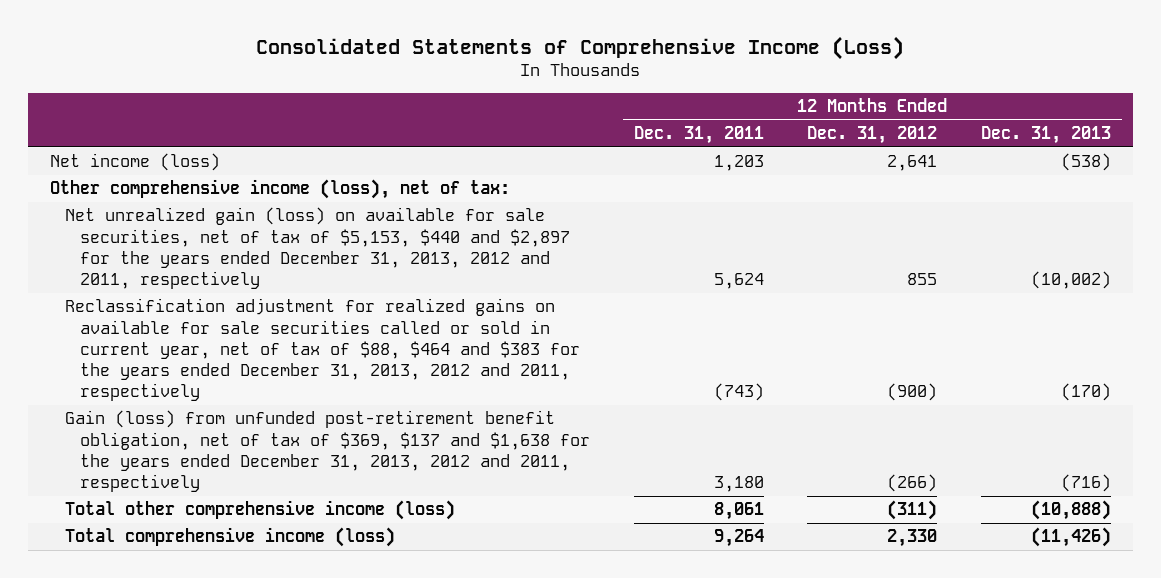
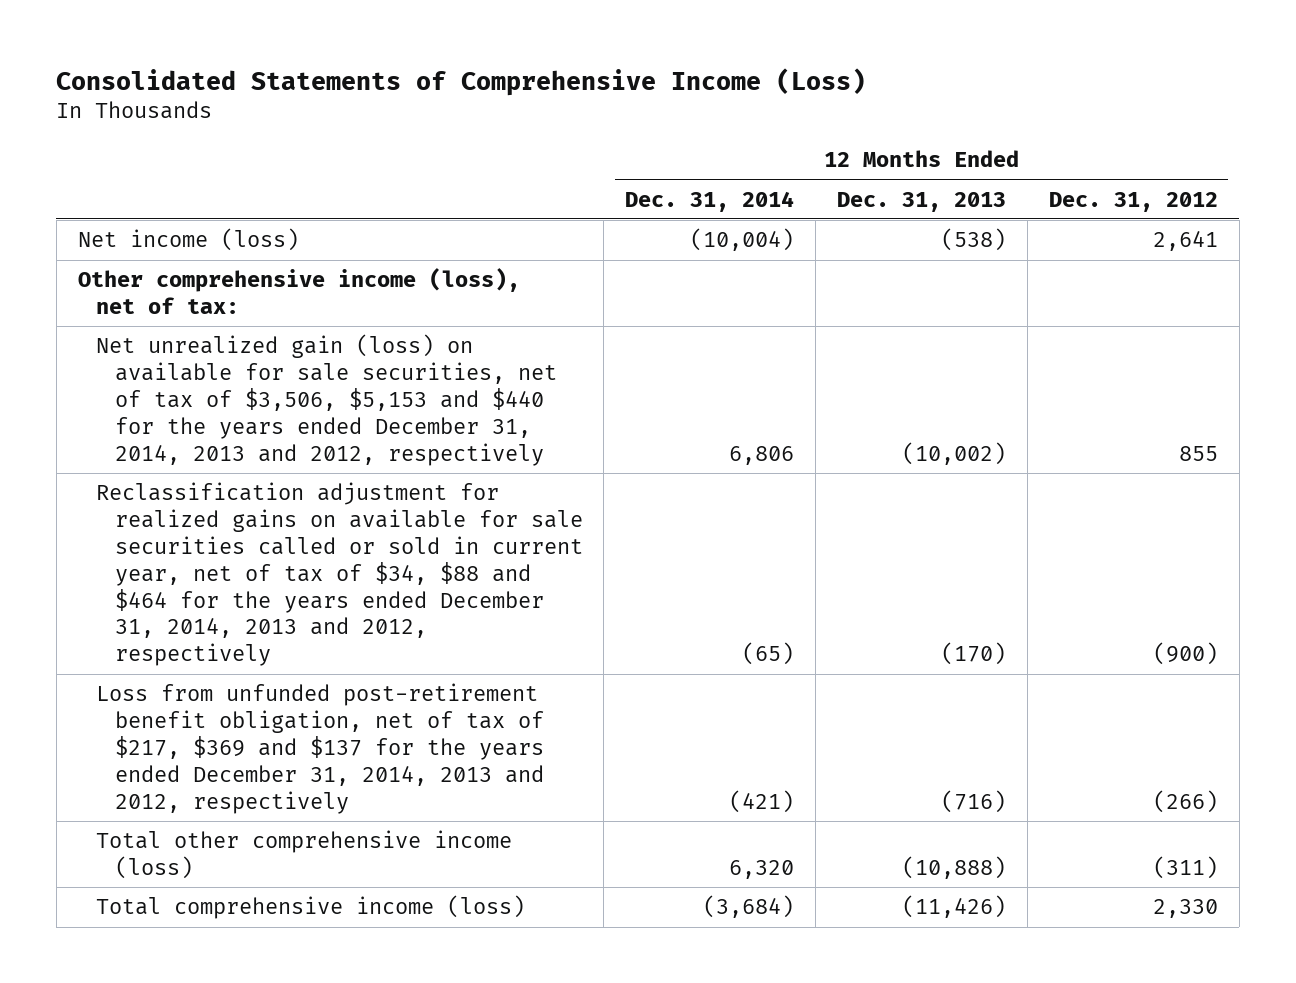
[633,126,764,145] Dec. 31, 2011 -> none
none -> [625,190,795,212] Dec. 31, 2014
[64,207,570,290] Net unrealized gain (loss) on available for sale securities, net of tax of $5,153, $440 and $2,897 for the years ended December 31, 2013, 2012 and 2011, respectively -> [96,334,557,466] Net unrealized gain (loss) on available for sale securities, net of tax of $3,506, $5,153 and $440 for the years ended December 31, 2014, 2013 and 2012, respectively
[64,298,580,402] Reclassification adjustment for realized gains on available for sale securities called or sold in current year, net of tax of $88, $464 and $383 for the years ended December 31, 2013, 2012 and 2011, respectively -> [96,482,583,667] Reclassification adjustment for realized gains on available for sale securities called or sold in current year, net of tax of $34, $88 and $464 for the years ended December 31, 2014, 2013 and 2012, respectively
[64,410,590,493] Gain (loss) from unfunded post-retirement benefit obligation, net of tax of $369, $137 and $1,638 for the years ended December 31, 2013, 2012 and 2011, respectively -> [96,683,544,814] Loss from unfunded post-retirement benefit obligation, net of tax of $217, $369 and $137 for the years ended December 31, 2014, 2013 and 2012, respectively

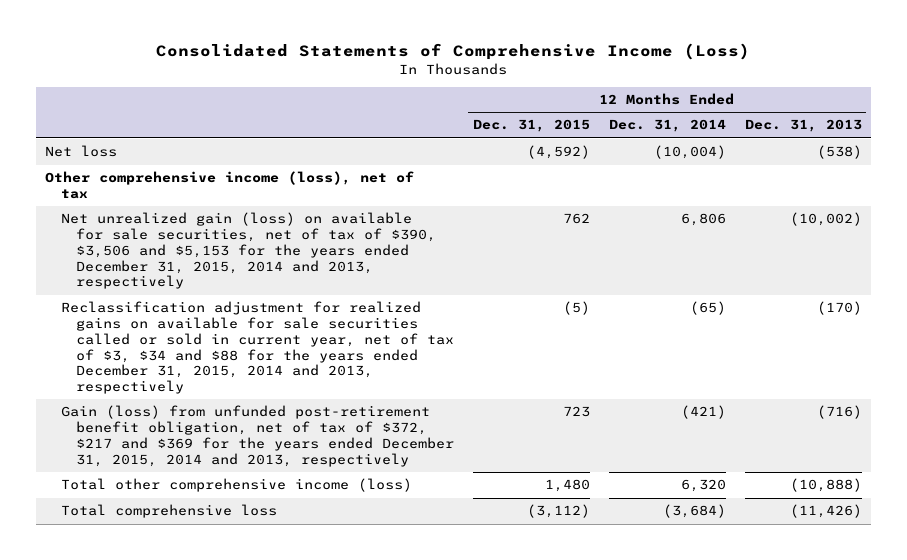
[1048,191,1218,212] Dec. 31, 2012 -> none
none -> [472,119,590,133] Dec. 31, 2015
[77,228,299,252] Net income (loss) -> [45,145,118,158] Net loss
[77,268,520,315] Other comprehensive income (loss), net of tax: -> [45,171,415,200] Other comprehensive income (loss), net of tax
[96,334,557,466] Net unrealized gain (loss) on available for sale securities, net of tax of $3,506, $5,153 and $440 for the years ended December 31, 2014, 2013 and 2012, respectively -> [60,212,437,290] Net unrealized gain (loss) on available for sale securities, net of tax of $390, $3,506 and $5,153 for the years ended December 31, 2015, 2014 and 2013, respectively
[96,482,583,667] Reclassification adjustment for realized gains on available for sale securities called or sold in current year, net of tax of $34, $88 and $464 for the years ended December 31, 2014, 2013 and 2012, respectively -> [60,301,455,395] Reclassification adjustment for realized gains on available for sale securities called or sold in current year, net of tax of $3, $34 and $88 for the years ended December 31, 2015, 2014 and 2013, respectively
[96,683,544,814] Loss from unfunded post-retirement benefit obligation, net of tax of $217, $369 and $137 for the years ended December 31, 2014, 2013 and 2012, respectively -> [60,405,455,467] Gain (loss) from unfunded post-retirement benefit obligation, net of tax of $372, $217 and $369 for the years ended December 31, 2015, 2014 and 2013, respectively
[96,895,526,920] Total comprehensive income (loss) -> [60,504,277,519] Total comprehensive loss

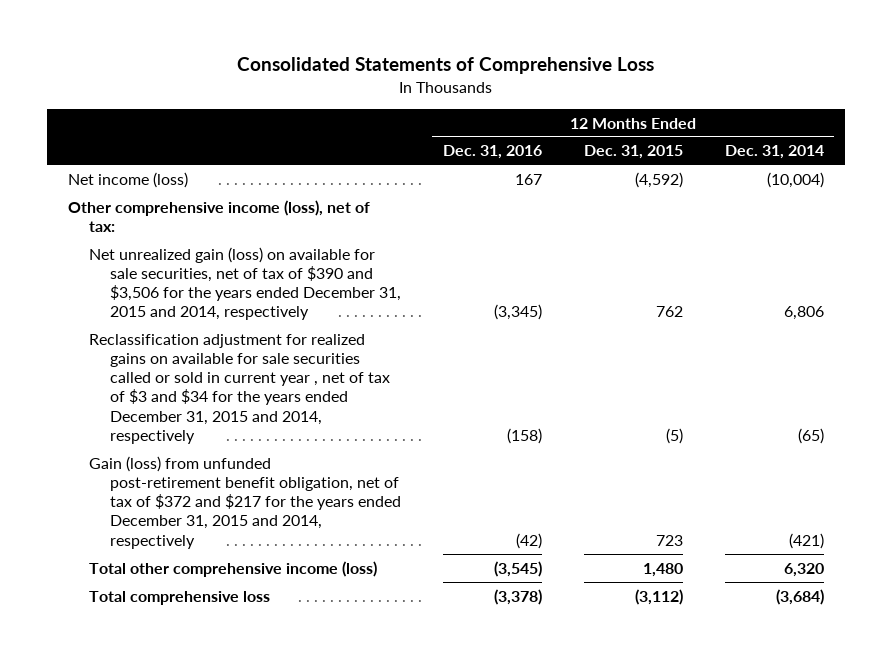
[156,43,751,61] Consolidated Statements of Comprehensive Income (Loss) -> [236,57,654,75] Consolidated Statements of Comprehensive Loss
[744,119,862,133] Dec. 31, 2013 -> none
none -> [442,145,542,160] Dec. 31, 2016
[45,145,118,158] Net loss -> [67,171,188,188] Net income (loss)
[45,171,415,200] Other comprehensive income (loss), net of tax -> [67,199,370,232] Other comprehensive income (loss), net of tax:
[60,212,437,290] Net unrealized gain (loss) on available for sale securities, net of tax of $390, $3,506 and $5,153 for the years ended December 31, 2015, 2014 and 2013, respectively -> [88,246,401,321] Net unrealized gain (loss) on available for sale securities, net of tax of $390 and $3,506 for the years ended December 31, 2015 and 2014, respectively
[60,301,455,395] Reclassification adjustment for realized gains on available for sale securities called or sold in current year, net of tax of $3, $34 and $88 for the years ended December 31, 2015, 2014 and 2013, respectively -> [88,333,390,444] Reclassification adjustment for realized gains on available for sale securities called or sold in current year , net of tax of $3 and $34 for the years ended December 31, 2015 and 2014, respectively
[60,405,455,467] Gain (loss) from unfunded post-retirement benefit obligation, net of tax of $372, $217 and $369 for the years ended December 31, 2015, 2014 and 2013, respectively -> [88,455,401,549] Gain (loss) from unfunded post-retirement benefit obligation, net of tax of $372 and $217 for the years ended December 31, 2015 and 2014, respectively

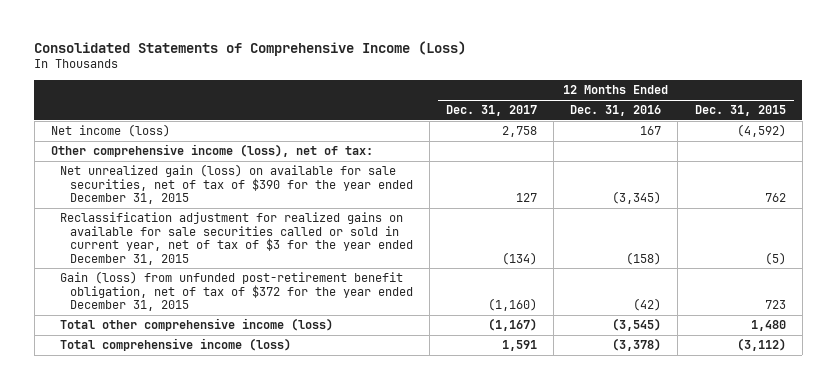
[236,57,654,75] Consolidated Statements of Comprehensive Loss -> [34,40,467,56] Consolidated Statements of Comprehensive Income (Loss)
[724,145,824,160] Dec. 31, 2014 -> none
none -> [446,105,538,117] Dec. 31, 2017
[88,246,401,321] Net unrealized gain (loss) on available for sale securities, net of tax of $390 and $3,506 for the years ended December 31, 2015 and 2014, respectively -> [60,164,413,205] Net unrealized gain (loss) on available for sale securities, net of tax of $390 for the year ended December 31, 2015
[88,333,390,444] Reclassification adjustment for realized gains on available for sale securities called or sold in current year , net of tax of $3 and $34 for the years ended December 31, 2015 and 2014, respectively -> [60,212,413,265] Reclassification adjustment for realized gains on available for sale securities called or sold in current year, net of tax of $3 for the year ended December 31, 2015
[88,455,401,549] Gain (loss) from unfunded post-retirement benefit obligation, net of tax of $372 and $217 for the years ended December 31, 2015 and 2014, respectively -> [60,271,413,312] Gain (loss) from unfunded post-retirement benefit obligation, net of tax of $372 for the year ended December 31, 2015
[88,590,270,605] Total comprehensive loss -> [60,338,292,352] Total comprehensive income (loss)

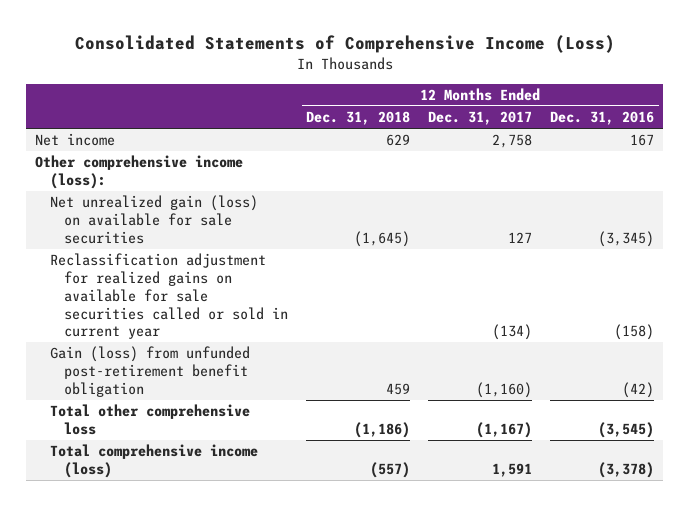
[694,105,786,117] Dec. 31, 2015 -> none
none -> [306,111,411,126] Dec. 31, 2018
[51,124,171,138] Net income (loss) -> [35,133,116,147] Net income
[51,144,374,158] Other comprehensive income (loss), net of tax: -> [35,155,244,190] Other comprehensive income (loss):
[60,164,413,205] Net unrealized gain (loss) on available for sale securities, net of tax of $390 for the year ended December 31, 2015 -> [49,195,258,244] Net unrealized gain (loss) on available for sale securities
[60,212,413,265] Reclassification adjustment for realized gains on available for sale securities called or sold in current year, net of tax of $3 for the year ended December 31, 2015 -> [49,253,289,340] Reclassification adjustment for realized gains on available for sale securities called or sold in current year
[60,271,413,312] Gain (loss) from unfunded post-retirement benefit obligation, net of tax of $372 for the year ended December 31, 2015 -> [49,346,250,397] Gain (loss) from unfunded post-retirement benefit obligation
[60,318,334,332] Total other comprehensive income (loss) -> [49,404,250,436] Total other comprehensive loss

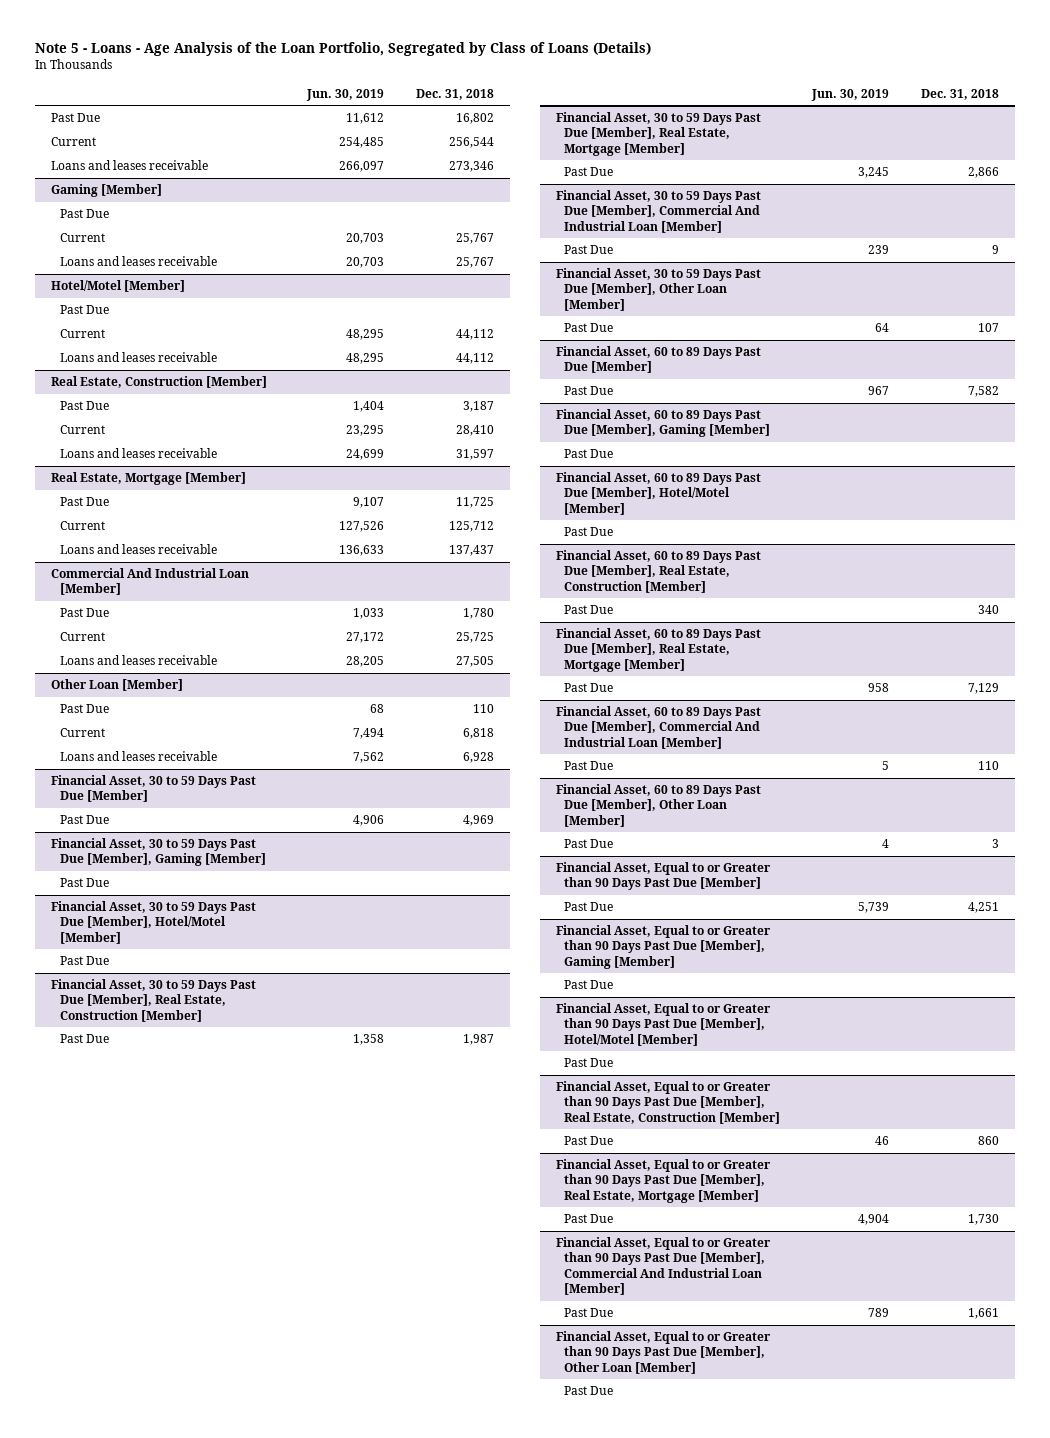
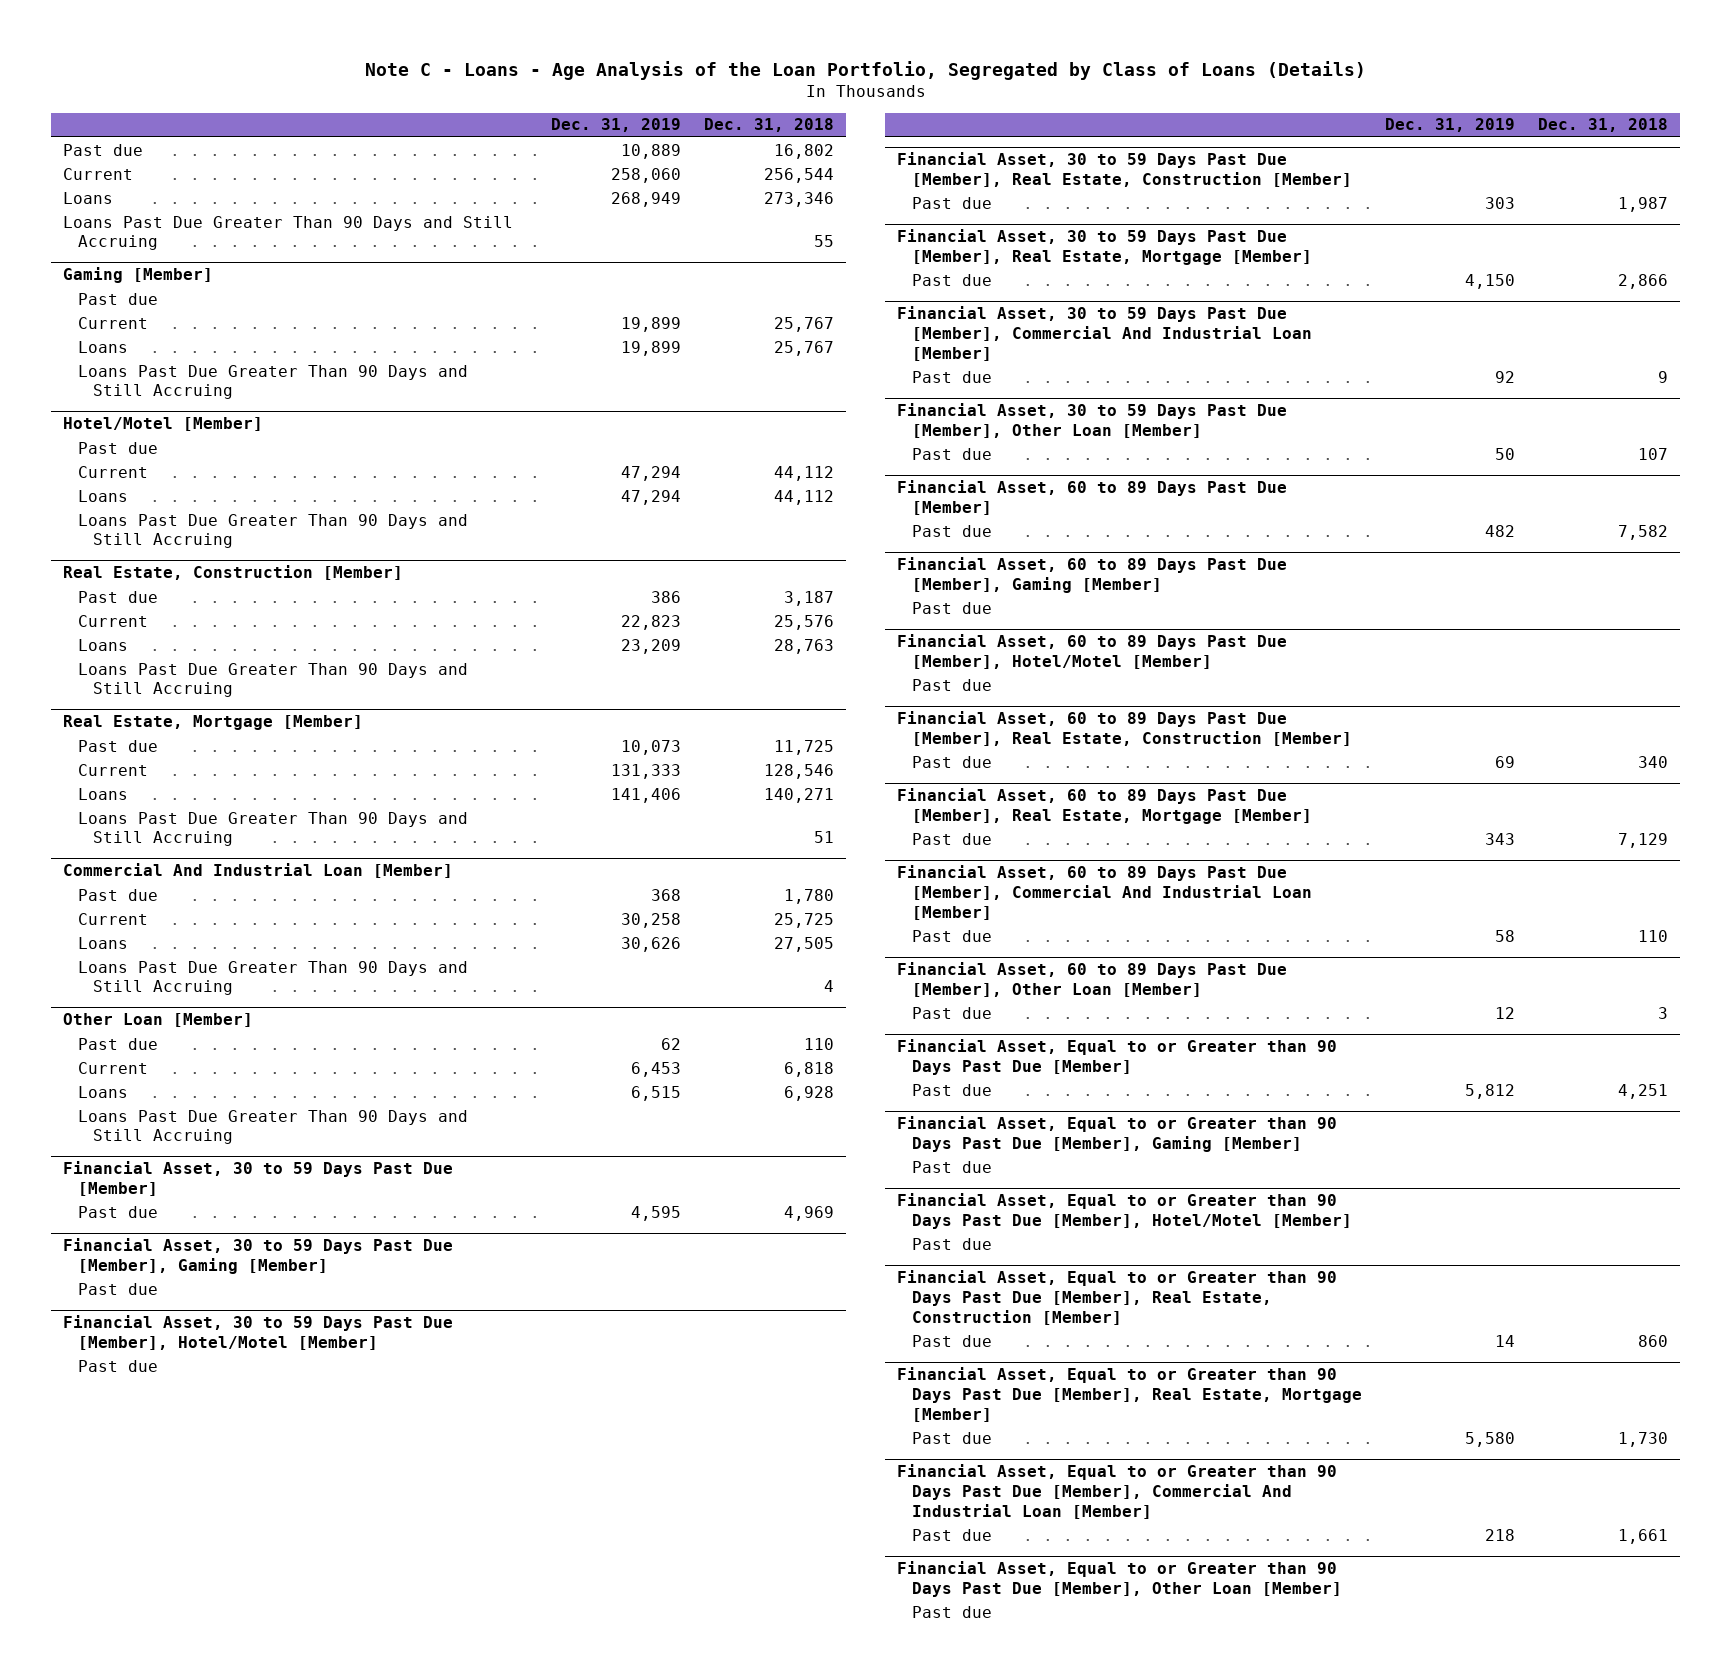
[35,42,652,57] Note 5 - Loans - Age Analysis of the Loan Portfolio, Segregated by Class of Loans (Details) -> [364,60,1366,80] Note C - Loans - Age Analysis of the Loan Portfolio, Segregated by Class of Loans (Details)
[306,88,385,101] Jun. 30, 2019 -> none
none -> [551,118,682,133] Dec. 31, 2019
[50,113,100,123] Past Due -> [63,143,144,156] Past due
[50,160,208,171] Loans and leases receivable -> [63,191,114,204] Loans
none -> [63,215,514,251] Loans Past Due Greater Than 90 Days and Still Accruing
[59,209,109,219] Past Due -> [77,292,158,305] Past due
[59,256,217,267] Loans and leases receivable -> [77,340,128,353] Loans
none -> [77,364,468,400] Loans Past Due Greater Than 90 Days and Still Accruing
[59,305,109,315] Past Due -> [77,441,158,454] Past due
[59,352,217,363] Loans and leases receivable -> [77,489,128,502] Loans
none -> [77,513,468,549] Loans Past Due Greater Than 90 Days and Still Accruing
[59,401,109,411] Past Due -> [77,590,158,603] Past due
[456,425,495,437] 28,410 -> [774,614,835,630] 25,576
[59,448,217,459] Loans and leases receivable -> [77,638,128,651] Loans
[456,449,495,461] 31,597 -> [774,638,835,654] 28,763
none -> [77,662,468,698] Loans Past Due Greater Than 90 Days and Still Accruing
[59,497,109,507] Past Due -> [77,739,158,752] Past due
[449,521,495,533] 125,712 -> [764,763,835,779] 128,546
[59,544,217,555] Loans and leases receivable -> [77,787,128,800] Loans
[449,545,495,557] 137,437 -> [764,787,835,803] 140,271
none -> [77,811,468,847] Loans Past Due Greater Than 90 Days and Still Accruing
[59,608,109,618] Past Due -> [77,888,158,901] Past due
[59,655,217,666] Loans and leases receivable -> [77,936,128,949] Loans
none -> [77,960,468,996] Loans Past Due Greater Than 90 Days and Still Accruing
[59,704,109,714] Past Due -> [77,1037,158,1050] Past due
[59,751,217,762] Loans and leases receivable -> [77,1085,128,1098] Loans
none -> [77,1109,468,1145] Loans Past Due Greater Than 90 Days and Still Accruing
[59,815,109,825] Past Due -> [77,1205,158,1218] Past due
[59,878,109,888] Past Due -> [77,1282,158,1295] Past due
[59,956,109,966] Past Due -> [77,1359,158,1372] Past due
[59,1034,109,1044] Past Due -> [911,196,992,209] Past due
[564,167,614,177] Past Due -> [911,273,992,286] Past due
[564,245,614,255] Past Due -> [911,370,992,383] Past due
[564,323,614,333] Past Due -> [911,447,992,460] Past due
[564,386,614,396] Past Due -> [911,524,992,537] Past due
[564,449,614,459] Past Due -> [911,601,992,614] Past due
[564,527,614,537] Past Due -> [911,678,992,691] Past due
[564,605,614,615] Past Due -> [911,755,992,768] Past due
[564,683,614,693] Past Due -> [911,832,992,845] Past due
[564,761,614,771] Past Due -> [911,929,992,942] Past due
[564,839,614,849] Past Due -> [911,1006,992,1019] Past due
[564,902,614,912] Past Due -> [911,1083,992,1096] Past due
[564,980,614,990] Past Due -> [911,1160,992,1173] Past due
[564,1058,614,1068] Past Due -> [911,1237,992,1250] Past due
[564,1136,614,1146] Past Due -> [911,1334,992,1347] Past due
[564,1214,614,1224] Past Due -> [911,1431,992,1444] Past due
[564,1308,614,1318] Past Due -> [911,1528,992,1541] Past due
[564,1386,614,1396] Past Due -> [911,1605,992,1618] Past due

